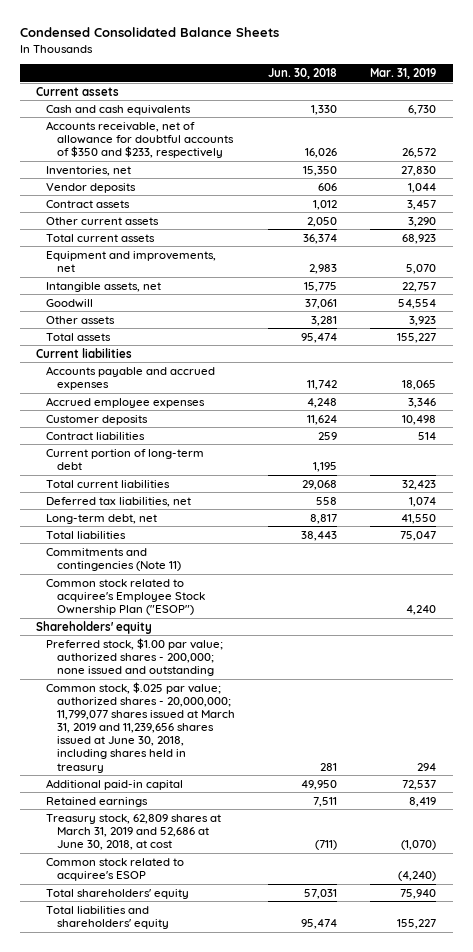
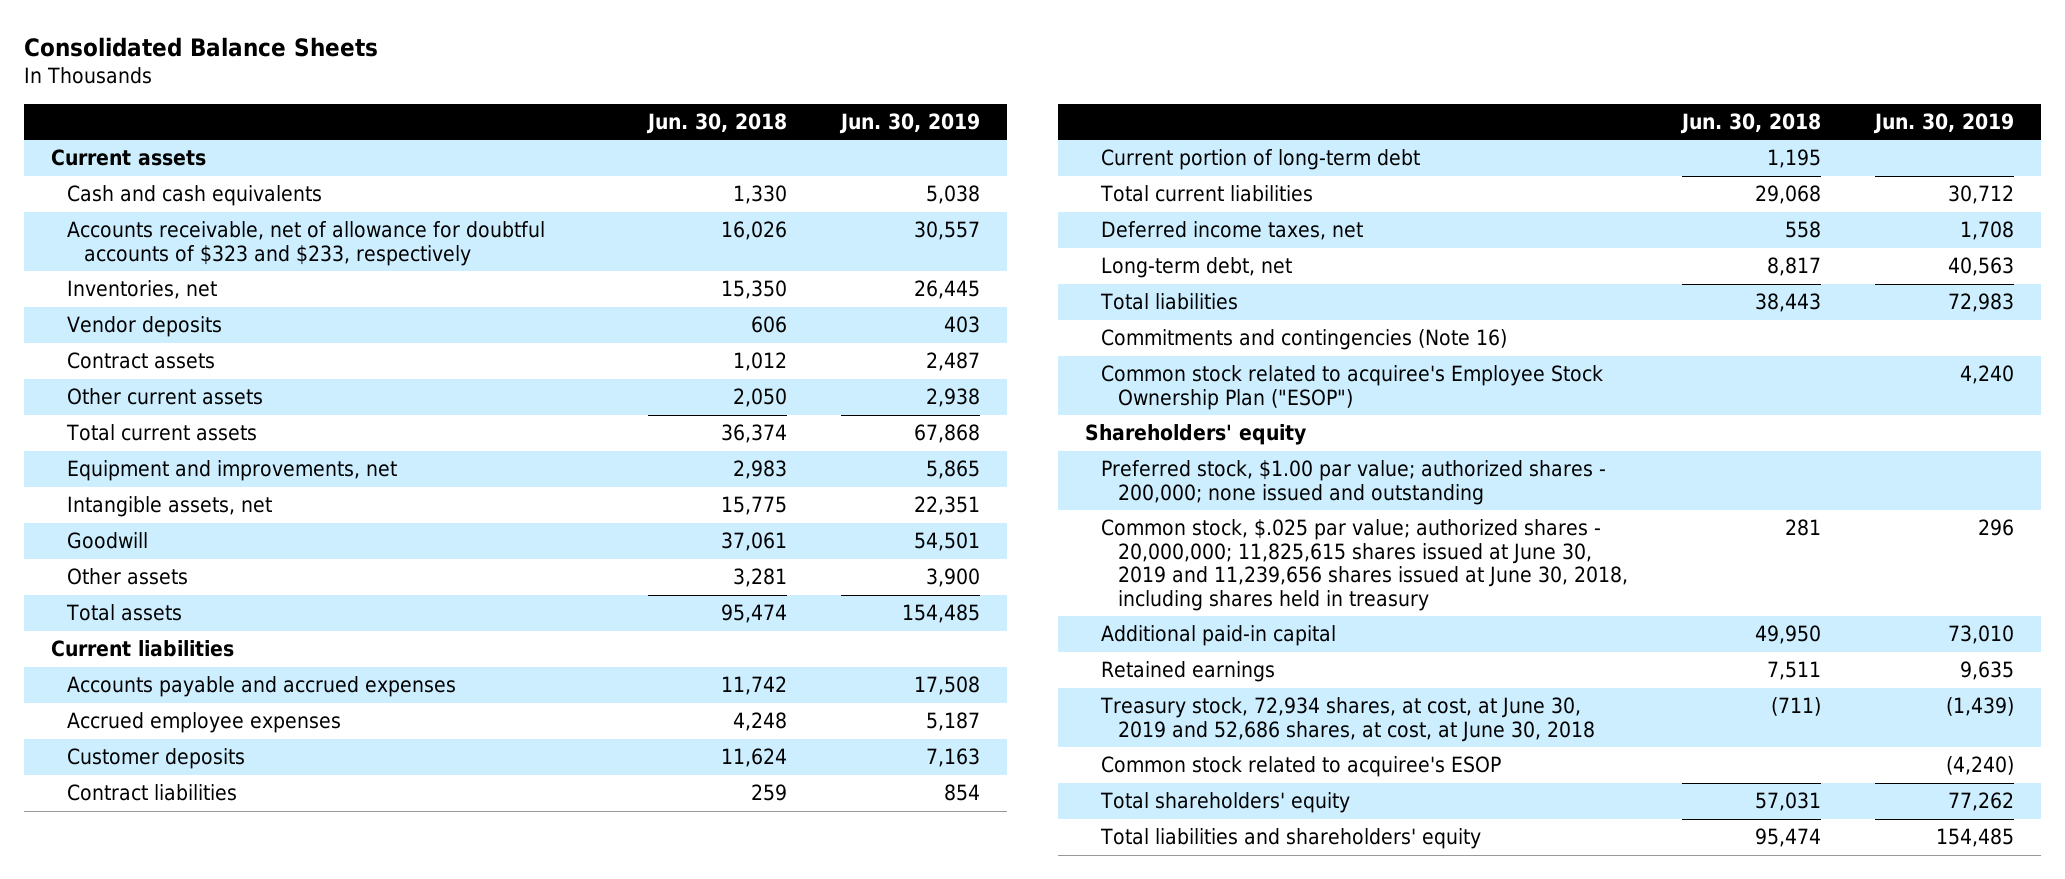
[19,27,279,38] Condensed Consolidated Balance Sheets -> [23,36,378,57] Consolidated Balance Sheets
[370,68,437,80] Mar. 31, 2019 -> none
none -> [838,112,980,134] Jun. 30, 2019
[46,120,234,159] Accounts receivable, net of allowance for doubtful accounts of $350 and $233, respectively -> [67,221,546,266] Accounts receivable, net of allowance for doubtful accounts of $323 and $233, respectively
[46,496,192,507] Deferred tax liabilities, net -> [1101,221,1364,241] Deferred income taxes, net
[46,547,181,571] Commitments and contingencies (Note 11) -> [1101,329,1508,351] Commitments and contingencies (Note 16)
[46,681,235,773] Common stock, $.025 par value; authorized shares - 20,000,000; 11,799,077 shares issued at March 31, 2019 and 11,239,656 shares issued at June 30, 2018, including shares held in treasury -> [1101,519,1628,611] Common stock, $.025 par value; authorized shares - 20,000,000; 11,825,615 shares issued at June 30, 2019 and 11,239,656 shares issued at June 30, 2018, including shares held in treasury
[46,813,222,851] Treasury stock, 62,809 shares at March 31, 2019 and 52,686 at June 30, 2018, at cost -> [1100,697,1595,742] Treasury stock, 72,934 shares, at cost, at June 30, 2019 and 52,686 shares, at cost, at June 30, 2018

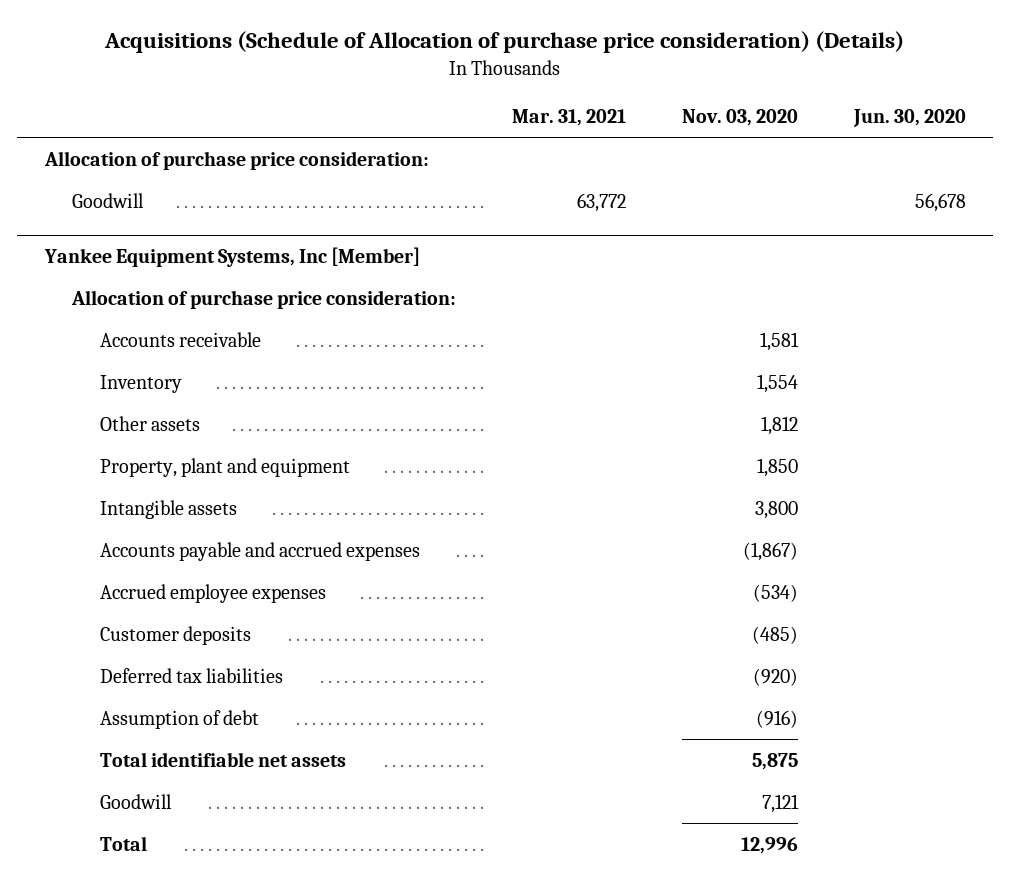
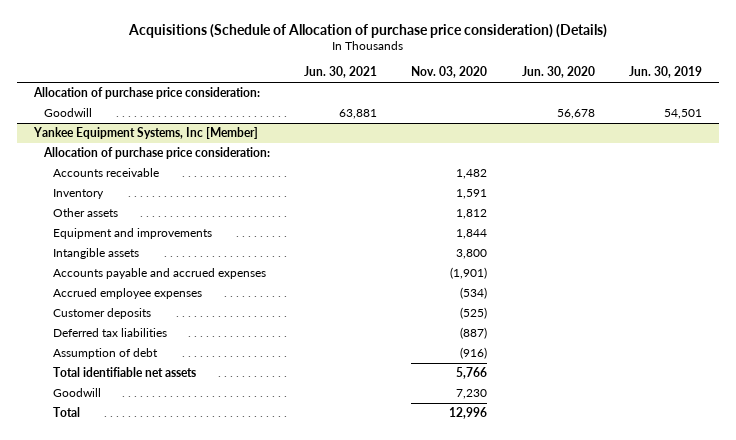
[512,109,627,127] Mar. 31, 2021 -> none
none -> [303,66,377,79] Jun. 30, 2021
none -> [629,66,703,79] Jun. 30, 2019
[759,331,799,351] 1,581 -> [456,169,488,180] 1,482
[756,373,798,393] 1,554 -> [456,189,488,200] 1,591
[99,457,350,477] Property, plant and equipment -> [53,228,213,240] Equipment and improvements
[756,457,798,477] 1,850 -> [456,229,488,240] 1,844
[742,541,798,561] (1,867) -> [450,267,488,280] (1,901)
[751,625,798,644] (485) -> [460,307,488,320] (525)
[752,667,798,686] (920) -> [460,327,488,340] (887)
[751,752,798,770] 5,875 -> [456,367,488,380] 5,766
[761,793,799,813] 7,121 -> [456,389,488,400] 7,230

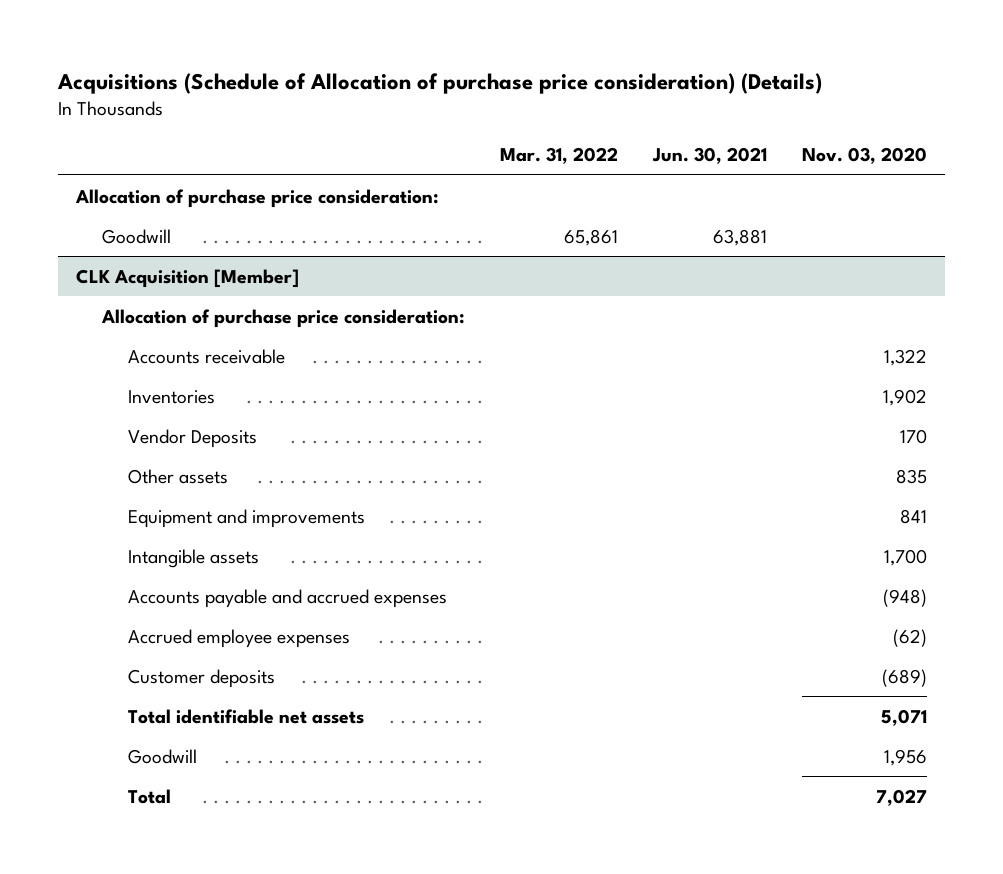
[521,66,595,79] Jun. 30, 2020 -> none
[629,66,703,79] Jun. 30, 2019 -> none
none -> [500,146,619,164] Mar. 31, 2022
[32,127,258,140] Yankee Equipment Systems, Inc [Member] -> none
none -> [75,268,299,288] CLK Acquisition [Member]
[53,189,105,200] Inventory -> none
[53,328,168,338] Deferred tax liabilities -> none
[53,348,159,360] Assumption of debt -> none
[456,169,488,180] 1,482 -> [884,348,928,366] 1,322
none -> [128,389,216,404] Inventories
none -> [128,428,258,448] Vendor Deposits
[456,209,488,220] 1,812 -> [896,468,928,484] 835
[456,229,488,240] 1,844 -> [900,508,928,524] 841
[456,249,488,260] 3,800 -> [884,548,928,566] 1,700
[450,267,488,280] (1,901) -> [883,588,928,607] (948)
[460,287,488,300] (534) -> [893,628,928,647] (62)
[460,307,488,320] (525) -> [882,668,928,687] (689)
[456,367,488,380] 5,766 -> [881,708,928,726] 5,071
[456,389,488,400] 7,230 -> [884,748,928,766] 1,956
[449,407,488,420] 12,996 -> [876,788,928,806] 7,027

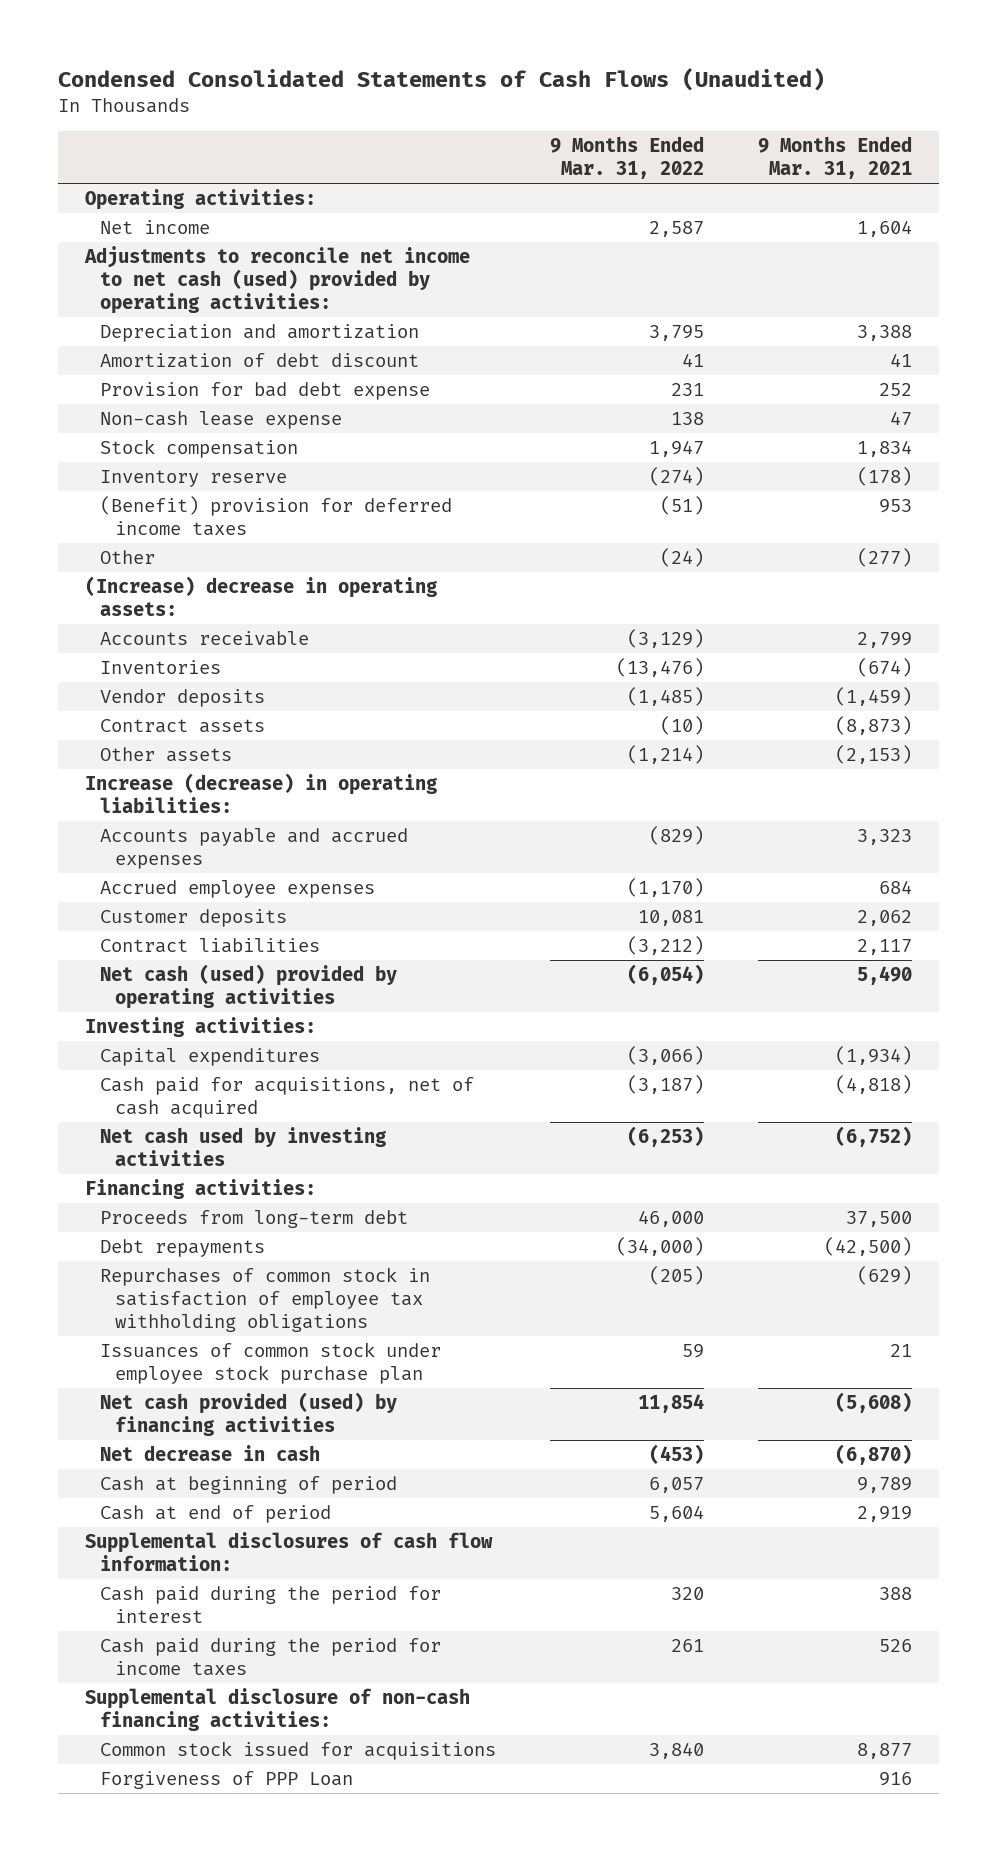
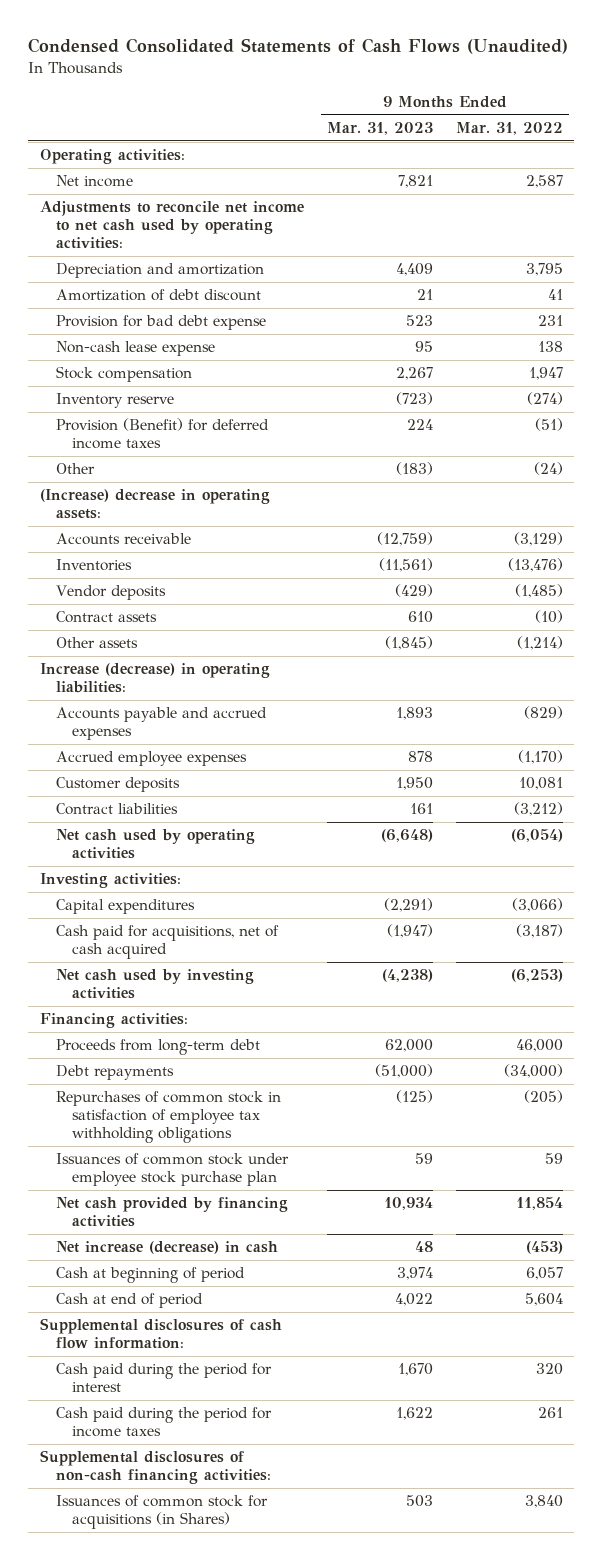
[758,135,913,180] 9 Months Ended Mar. 31, 2021 -> none
none -> [326,122,433,136] Mar. 31, 2023
[83,246,470,315] Adjustments to reconcile net income to net cash (used) provided by operating activities: -> [39,201,304,250] Adjustments to reconcile net income to net cash used by operating activities:
[100,496,453,537] (Benefit) provision for deferred income taxes -> [55,418,269,450] Provision (Benefit) for deferred income taxes
[100,964,398,1010] Net cash (used) provided by operating activities -> [55,829,255,860] Net cash used by operating activities
[100,1392,398,1437] Net cash provided (used) by financing activities -> [55,1197,288,1228] Net cash provided by financing activities
[100,1445,321,1462] Net decrease in cash -> [55,1241,278,1255] Net increase (decrease) in cash
[100,1771,354,1790] Forgiveness of PPP Loan -> none
[84,1688,470,1732] Supplemental disclosure of non-cash financing activities: -> [39,1450,271,1485] Supplemental disclosures of non-cash financing activities:
[100,1741,497,1761] Common stock issued for acquisitions -> [55,1495,268,1530] Issuances of common stock for acquisitions (in Shares)

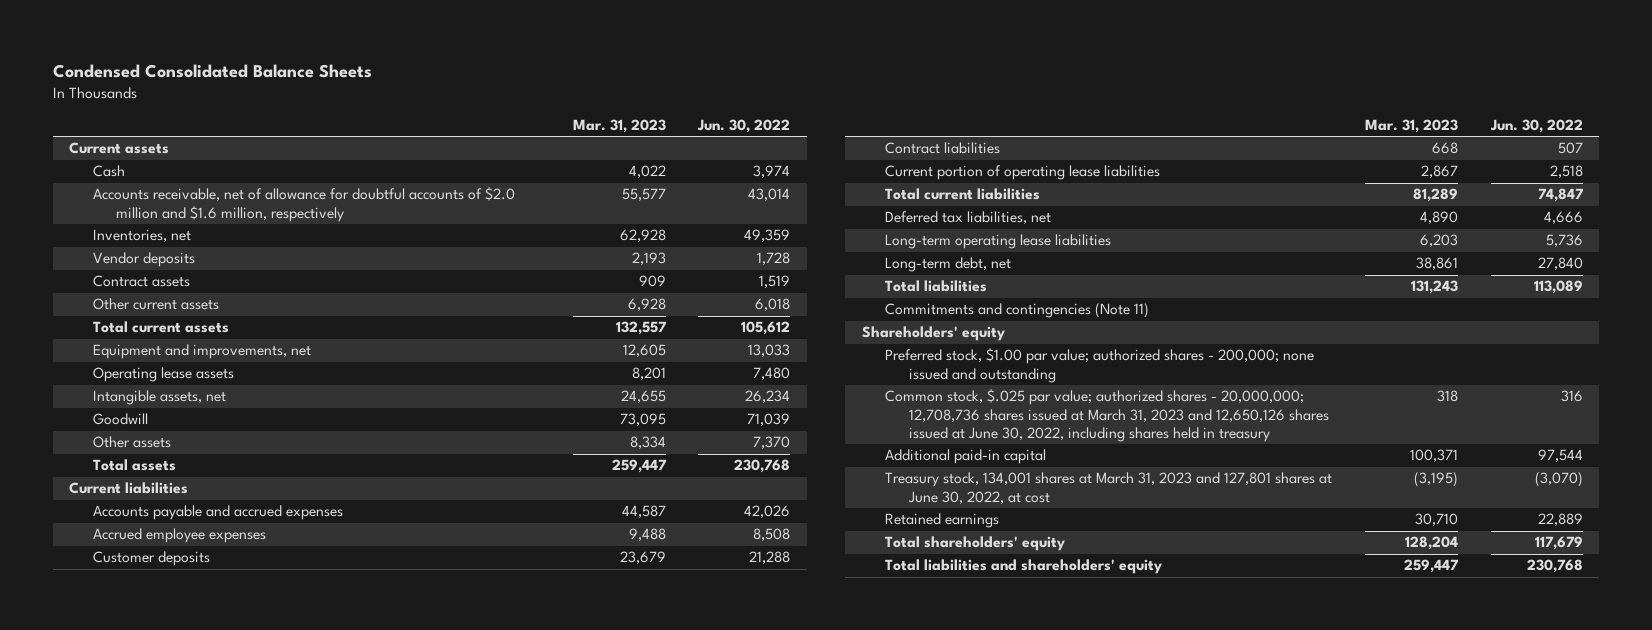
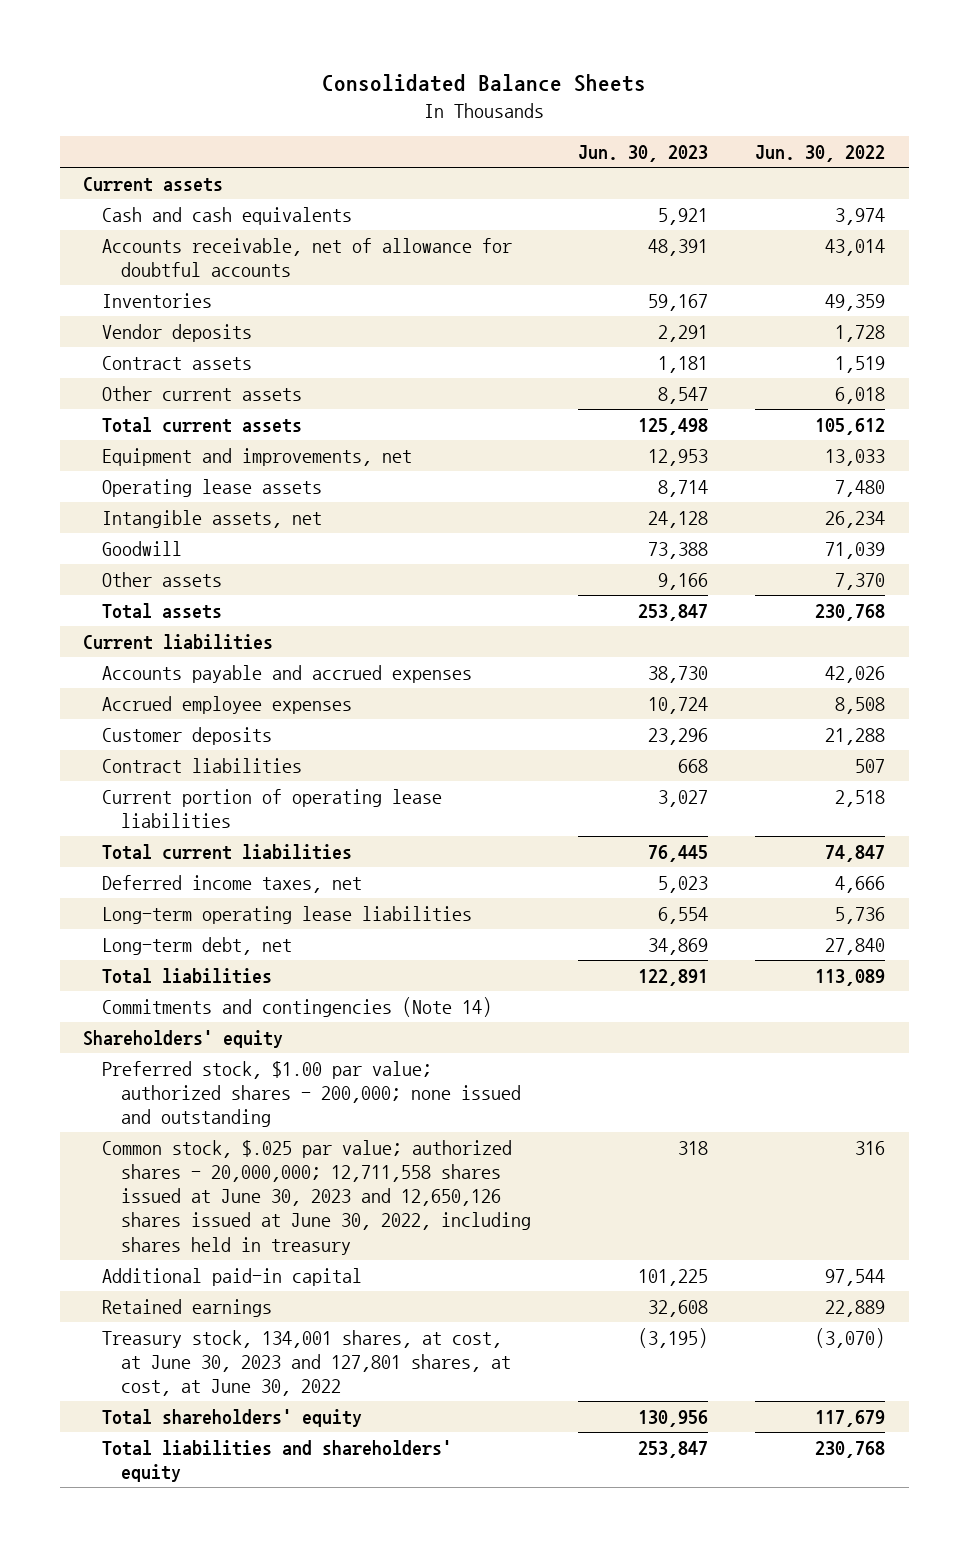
[52,63,372,78] Condensed Consolidated Balance Sheets -> [322,74,647,93] Consolidated Balance Sheets
[572,118,666,133] Mar. 31, 2023 -> none
none -> [578,145,709,163] Jun. 30, 2023
[92,165,125,178] Cash -> [102,206,353,225] Cash and cash equivalents
[92,187,515,222] Accounts receivable, net of allowance for doubtful accounts of $2.0 million and $1.6 million, respectively -> [102,237,513,278] Accounts receivable, net of allowance for doubtful accounts
[92,229,191,243] Inventories, net -> [102,292,213,308] Inventories
[885,211,1052,225] Deferred tax liabilities, net -> [102,874,363,893] Deferred income taxes, net
[885,303,1150,319] Commitments and contingencies (Note 11) -> [102,996,493,1017] Commitments and contingencies (Note 14)
[885,389,1330,443] Common stock, $.025 par value; authorized shares - 20,000,000; 12,708,736 shares issued at March 31, 2023 and 12,650,126 shares issued at June 30, 2022, including shares held in treasury -> [102,1139,532,1255] Common stock, $.025 par value; authorized shares - 20,000,000; 12,711,558 shares issued at June 30, 2023 and 12,650,126 shares issued at June 30, 2022, including shares held in treasury
[885,472,1333,504] Treasury stock, 134,001 shares at March 31, 2023 and 127,801 shares at June 30, 2022, at cost -> none
none -> [102,1329,512,1397] Treasury stock, 134,001 shares, at cost, at June 30, 2023 and 127,801 shares, at cost, at June 30, 2022

